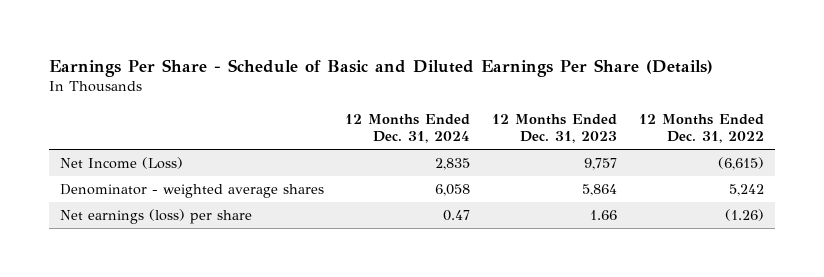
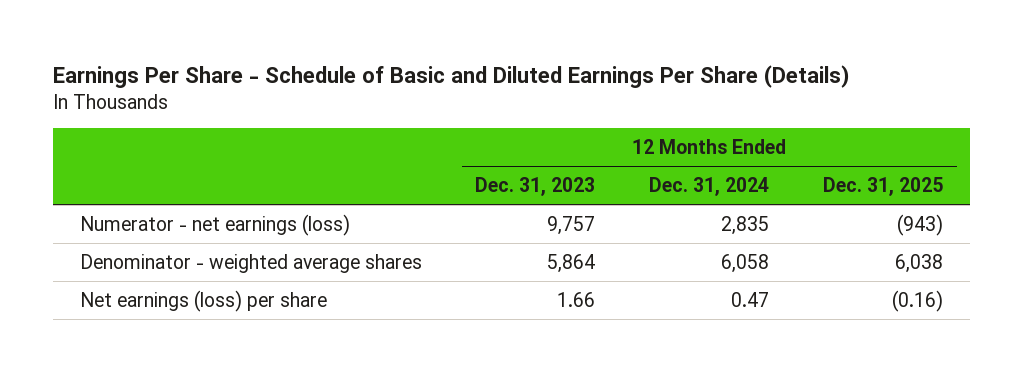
[638,114,764,144] 12 Months Ended Dec. 31, 2022 -> none
none -> [823,177,944,197] Dec. 31, 2025
[59,157,183,170] Net Income (Loss) -> [79,213,350,236] Numerator - net earnings (loss)

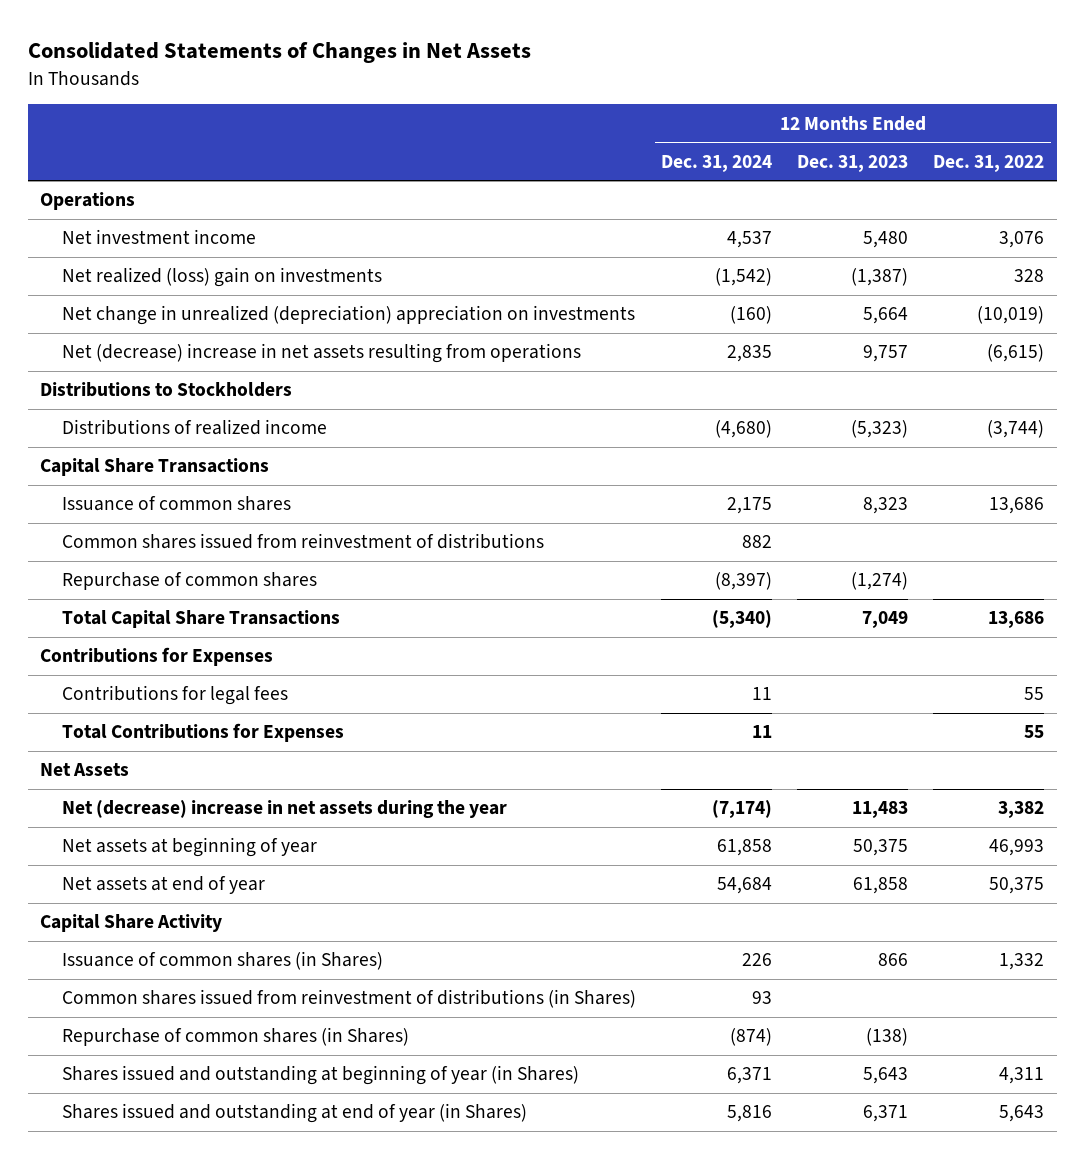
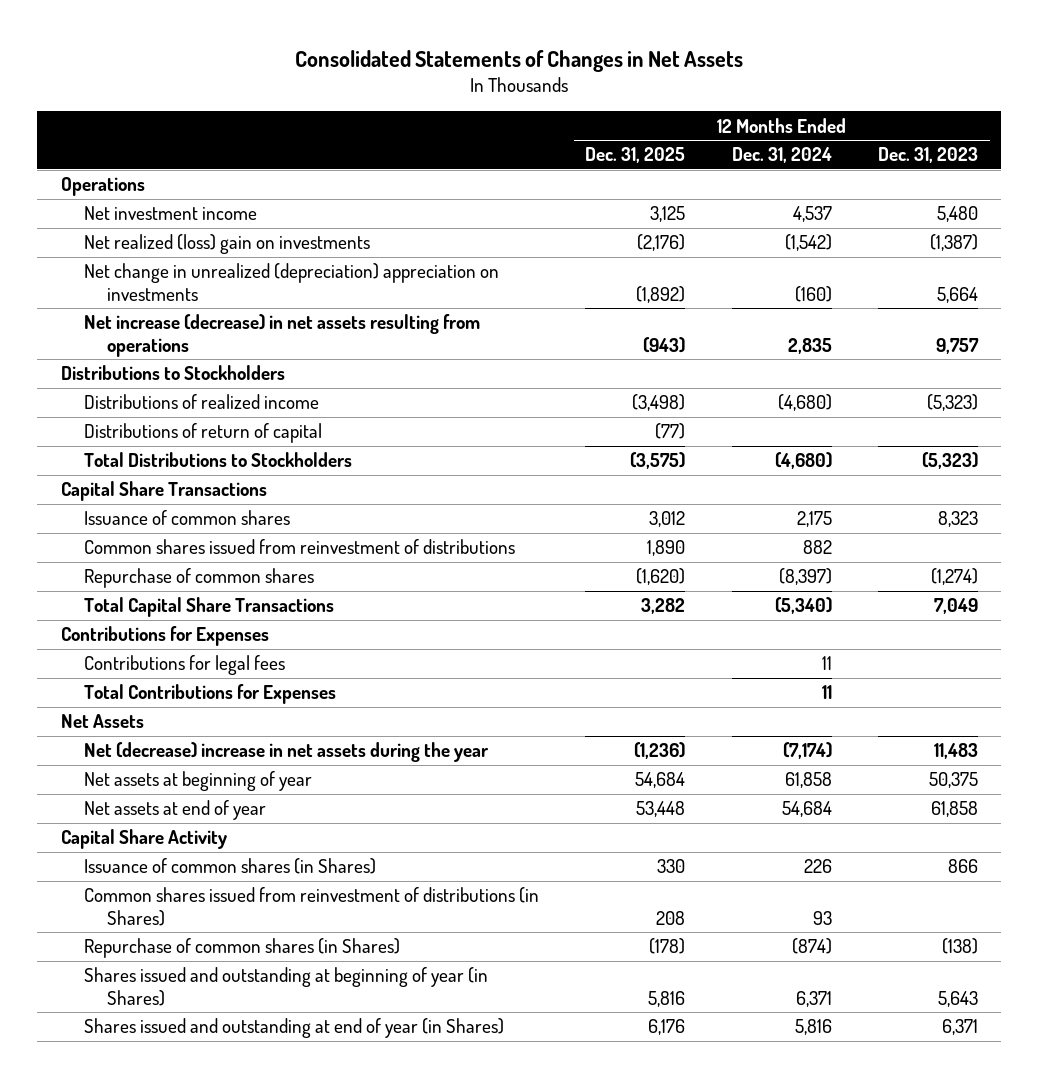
[933,154,1045,172] Dec. 31, 2022 -> none
none -> [585,147,686,164] Dec. 31, 2025
[61,343,581,364] Net (decrease) increase in net assets resulting from operations -> [83,314,480,357] Net increase (decrease) in net assets resulting from operations
none -> [83,423,322,444] Distributions of return of capital
none -> [83,452,352,468] Total Distributions to Stockholders

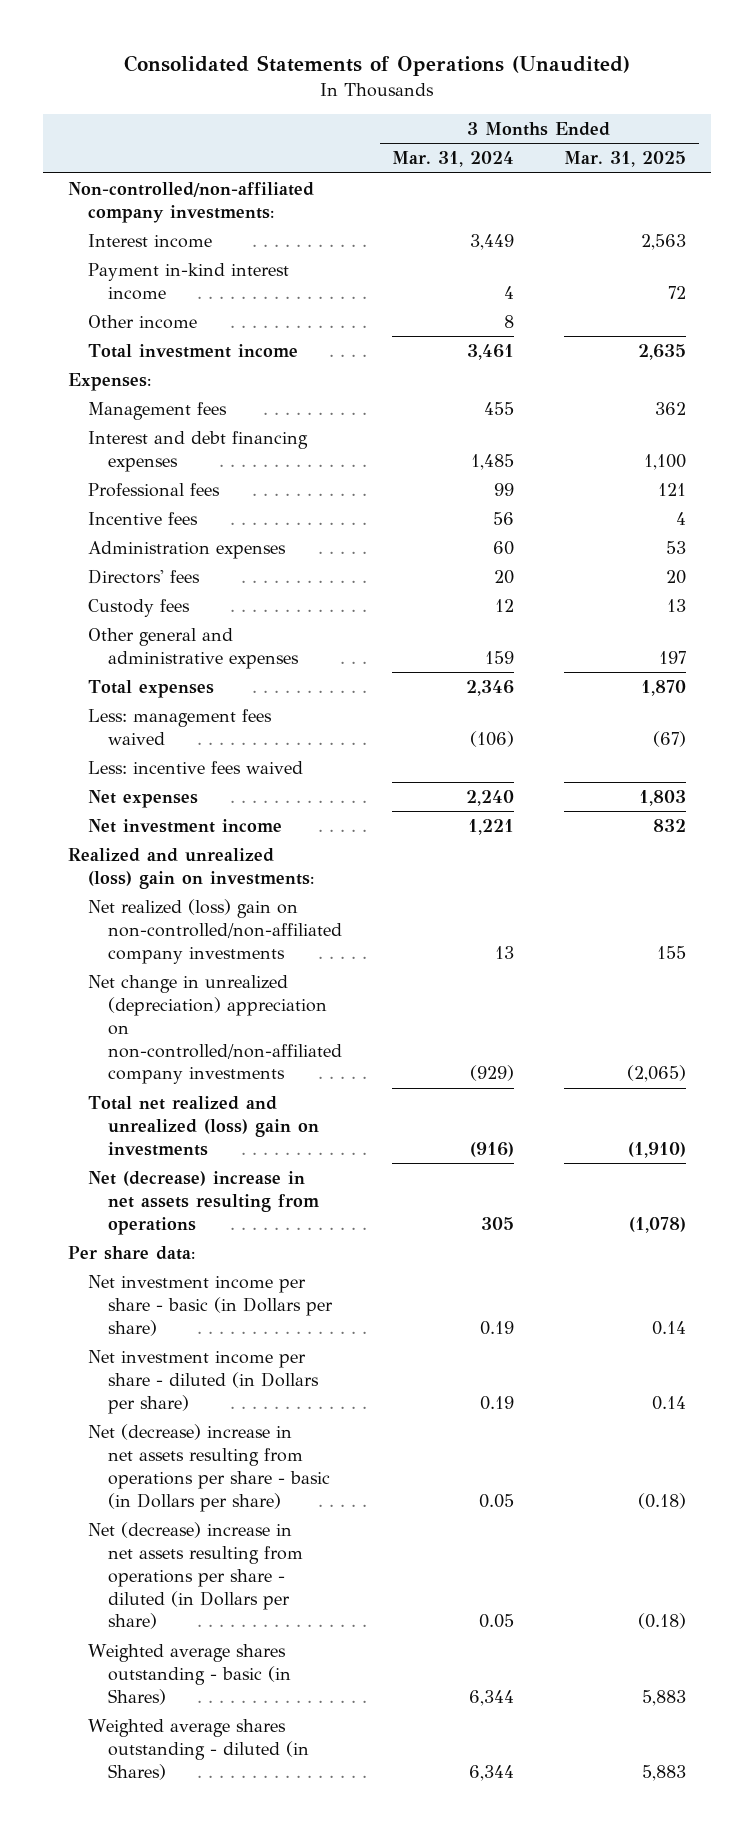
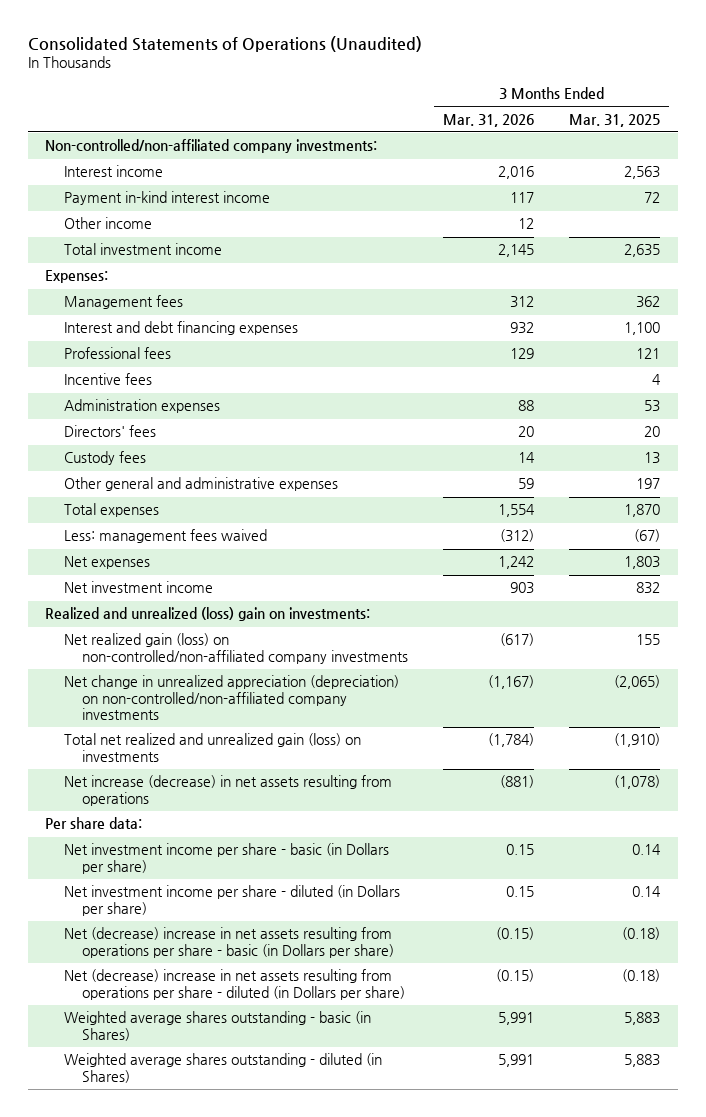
[392,151,515,168] Mar. 31, 2024 -> none
none -> [443,113,535,127] Mar. 31, 2026
[88,760,304,774] Less: incentive fees waived -> none
[88,898,343,964] Net realized (loss) gain on non-controlled/non-affiliated company investments -> [63,633,409,664] Net realized gain (loss) on non-controlled/non-affiliated company investments
[88,974,343,1085] Net change in unrealized (depreciation) appreciation on non-controlled/non-affiliated company investments -> [63,675,399,720] Net change in unrealized appreciation (depreciation) on non-controlled/non-affiliated company investments
[88,1095,320,1156] Total net realized and unrealized (loss) gain on investments -> [63,733,361,762] Total net realized and unrealized gain (loss) on investments
[88,1170,320,1235] Net (decrease) increase in net assets resulting from operations -> [63,775,392,806] Net increase (decrease) in net assets resulting from operations

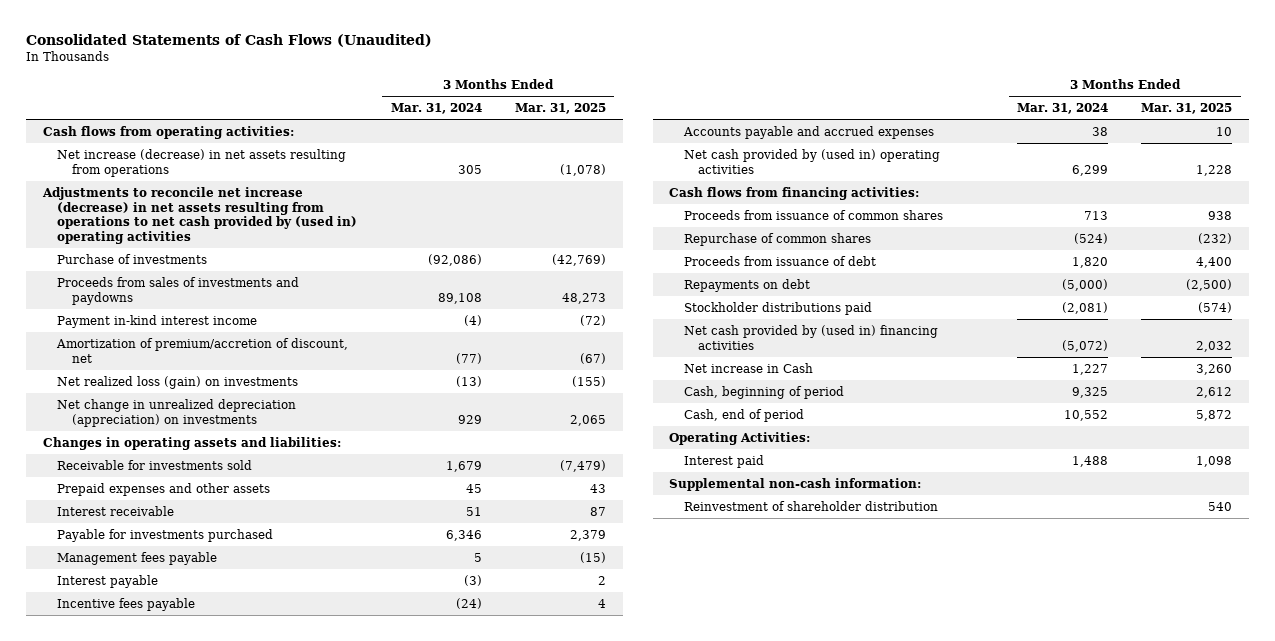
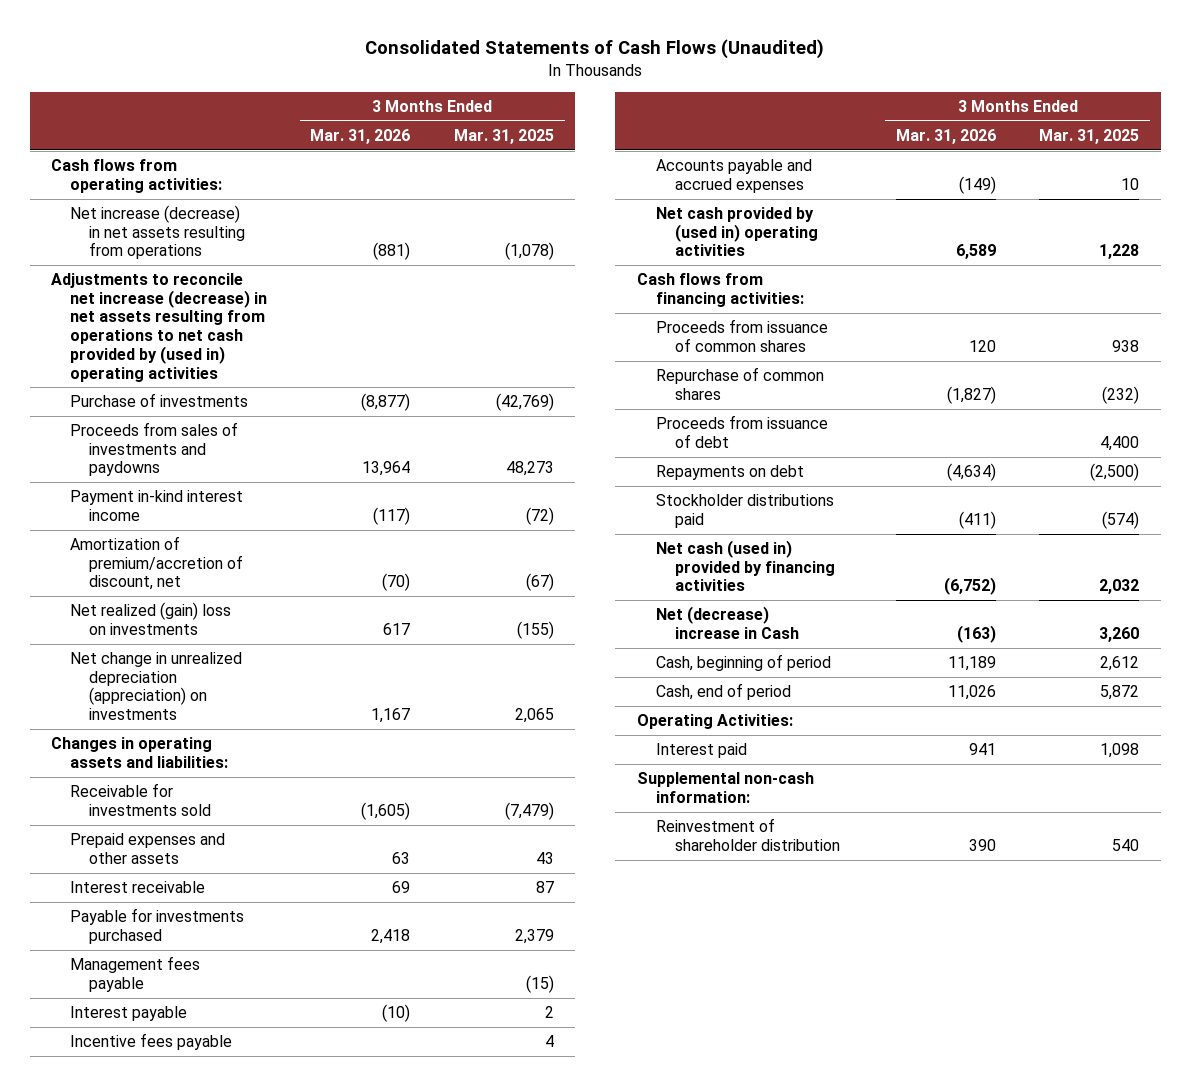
[390,103,482,115] Mar. 31, 2024 -> none
none -> [310,128,411,144] Mar. 31, 2026
[57,375,299,389] Net realized loss (gain) on investments -> [70,602,232,635] Net realized (gain) loss on investments
[683,324,938,350] Net cash provided by (used in) financing activities -> [655,540,835,592] Net cash (used in) provided by financing activities
[683,362,813,373] Net increase in Cash -> [655,606,799,639] Net (decrease) increase in Cash

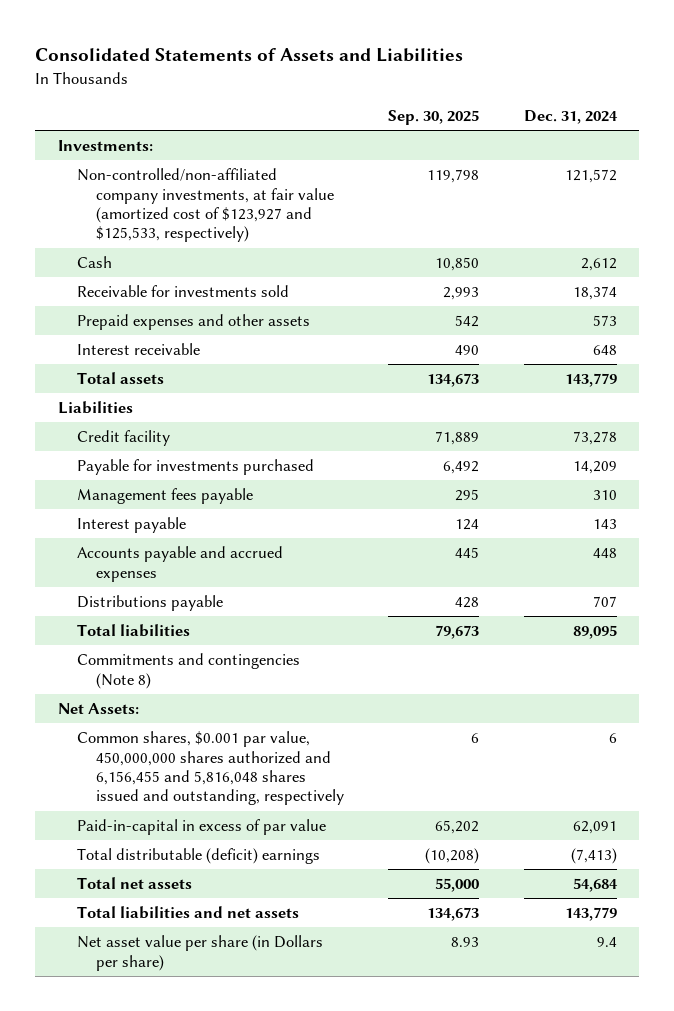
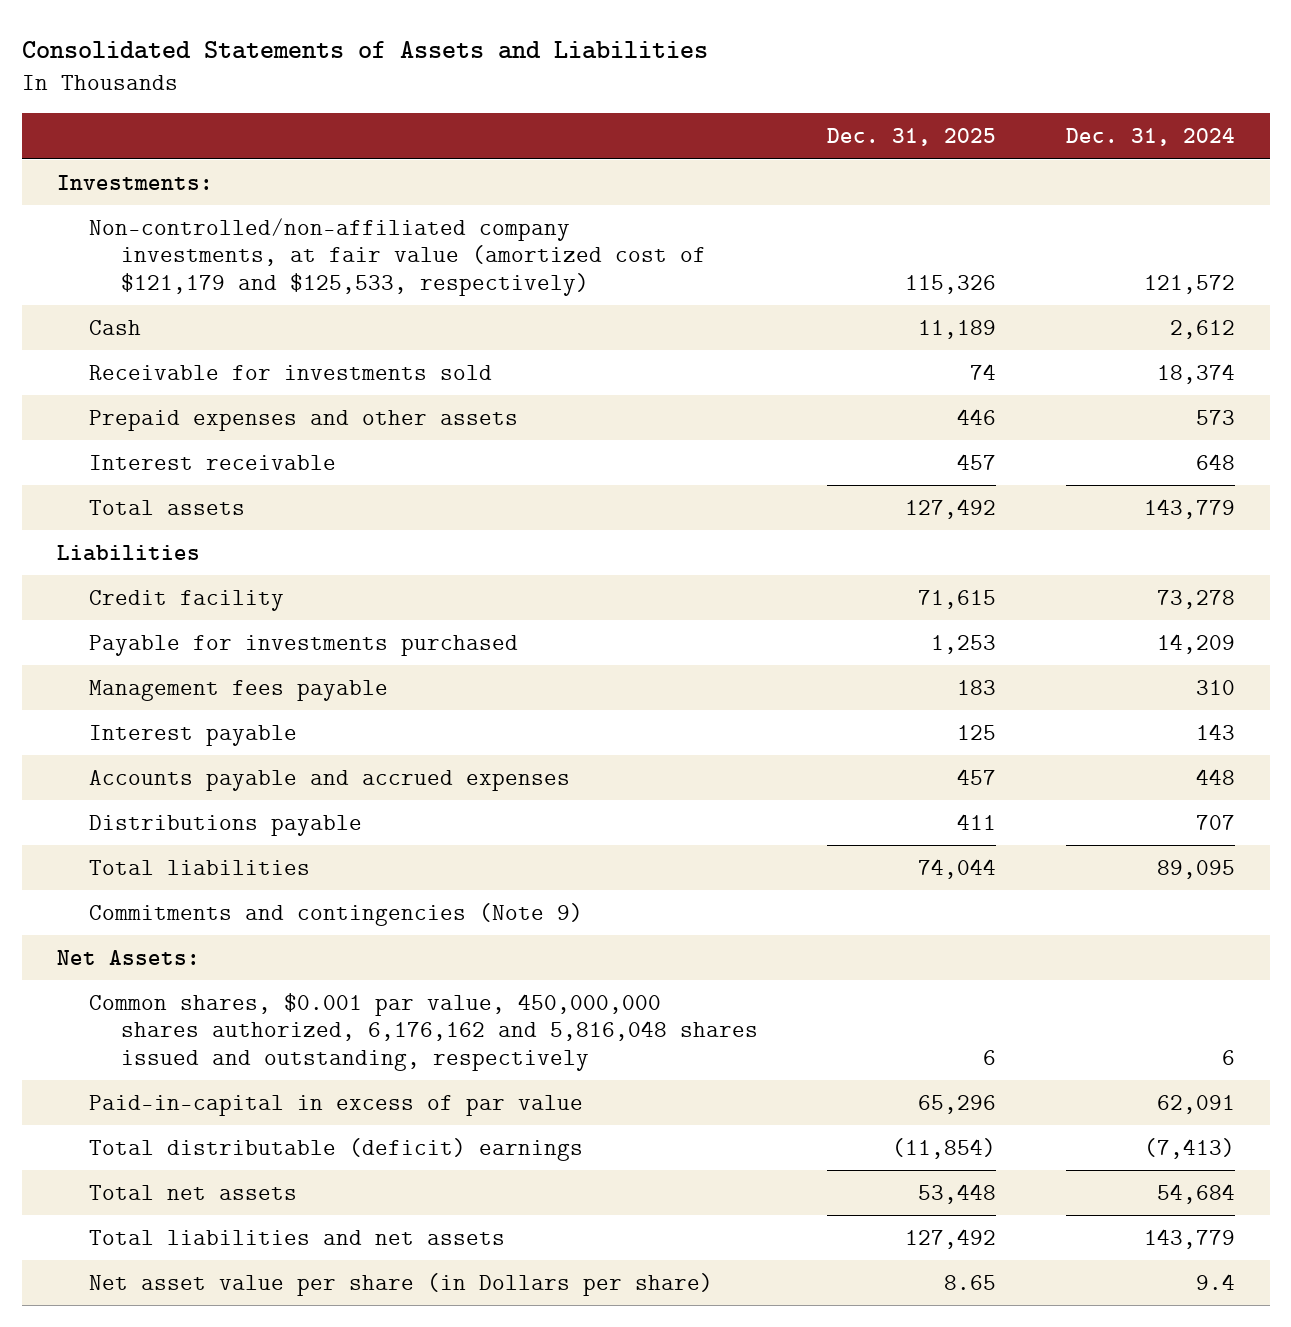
[388,109,480,125] Sep. 30, 2025 -> none
none -> [827,128,997,147] Dec. 31, 2025
[76,168,334,243] Non-controlled/non-affiliated company investments, at fair value (amortized cost of $123,927 and $125,533, respectively) -> [88,217,706,296] Non-controlled/non-affiliated company investments, at fair value (amortized cost of $121,179 and $125,533, respectively)
[76,653,300,689] Commitments and contingencies (Note 8) -> [88,902,583,926] Commitments and contingencies (Note 9)
[76,731,344,806] Common shares, $0.001 par value, 450,000,000 shares authorized and 6,156,455 and 5,816,048 shares issued and outstanding, respectively -> [88,992,758,1071] Common shares, $0.001 par value, 450,000,000 shares authorized, 6,176,162 and 5,816,048 shares issued and outstanding, respectively

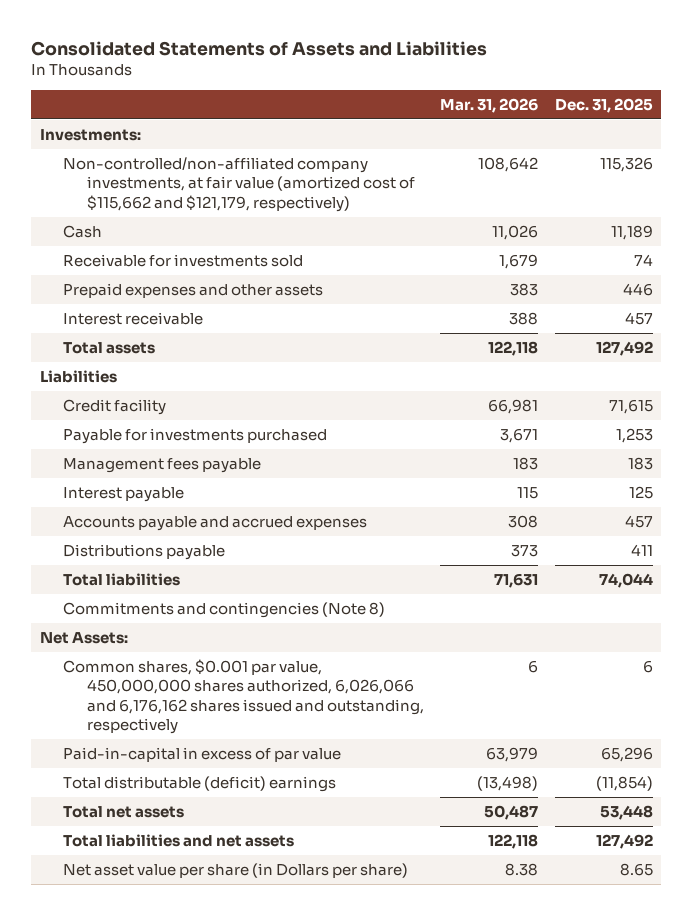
[1065,128,1235,147] Dec. 31, 2024 -> none
none -> [440,97,539,113] Mar. 31, 2026
[88,217,706,296] Non-controlled/non-affiliated company investments, at fair value (amortized cost of $121,179 and $125,533, respectively) -> [63,156,416,212] Non-controlled/non-affiliated company investments, at fair value (amortized cost of $115,662 and $121,179, respectively)
[88,902,583,926] Commitments and contingencies (Note 9) -> [63,601,386,618] Commitments and contingencies (Note 8)
[88,992,758,1071] Common shares, $0.001 par value, 450,000,000 shares authorized, 6,176,162 and 5,816,048 shares issued and outstanding, respectively -> [63,658,425,735] Common shares, $0.001 par value, 450,000,000 shares authorized, 6,026,066 and 6,176,162 shares issued and outstanding, respectively

